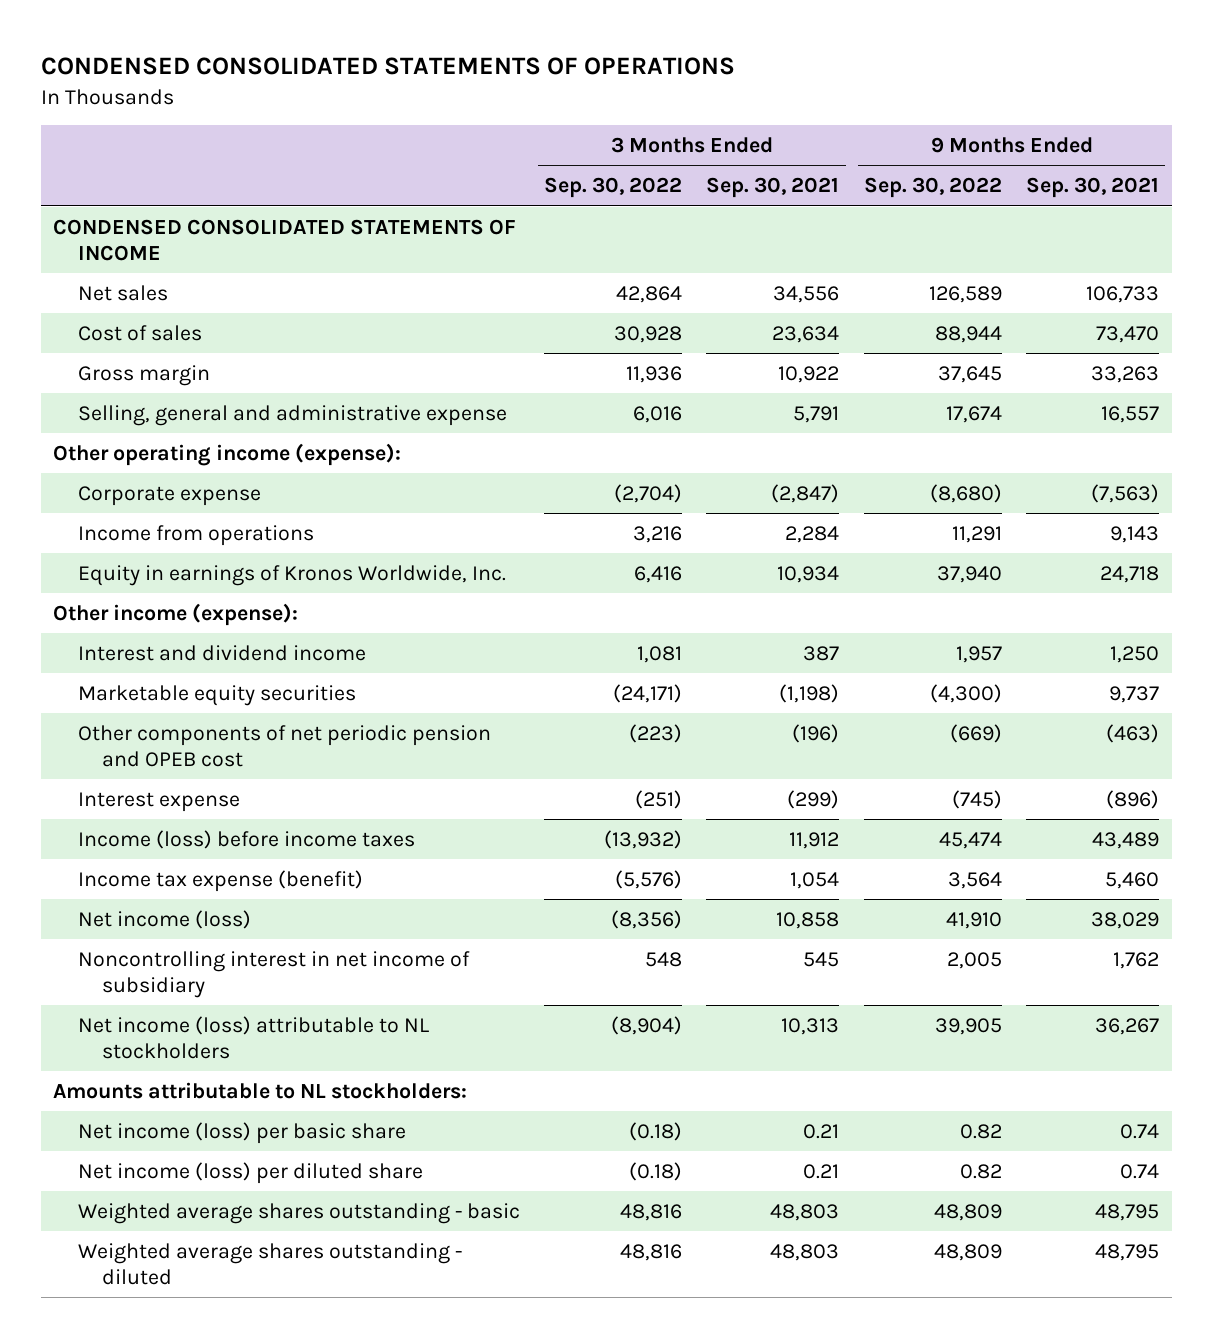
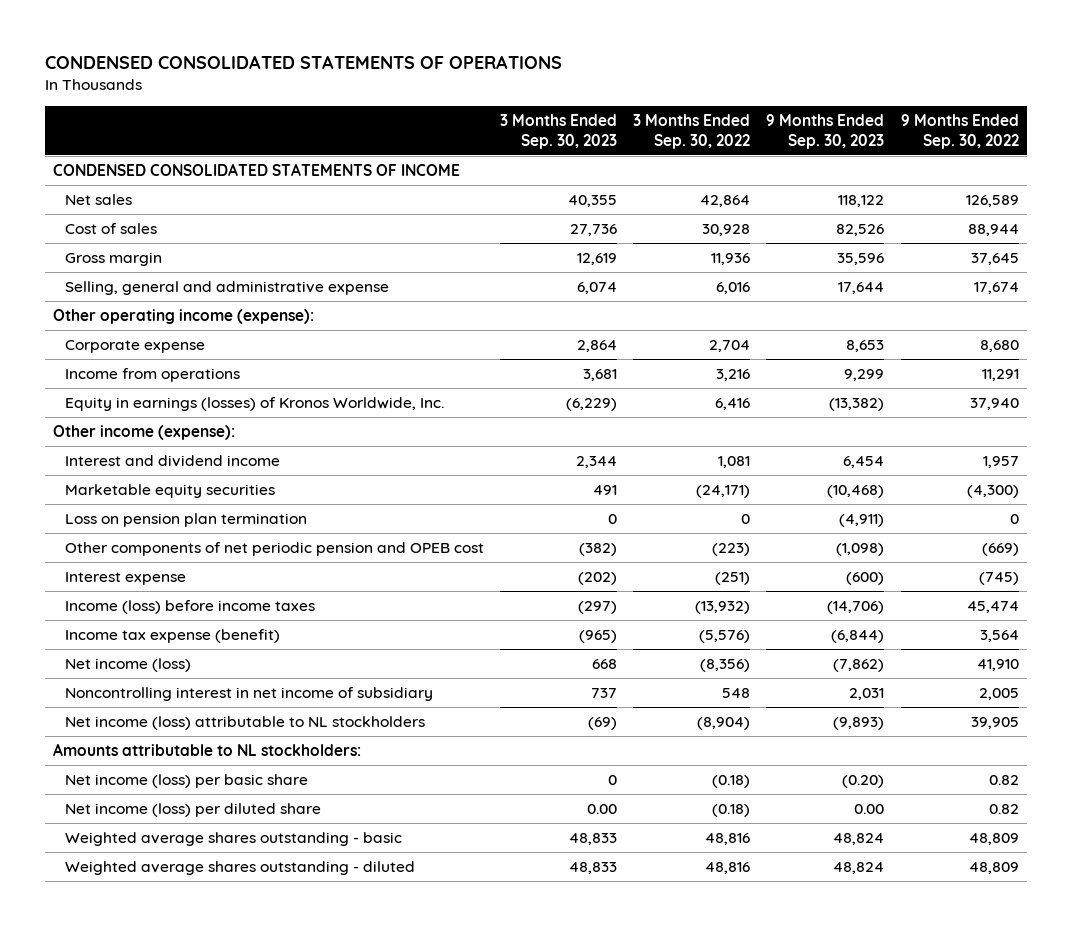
[706,177,840,199] Sep. 30, 2021 -> none
[1026,177,1160,199] Sep. 30, 2021 -> none
none -> [499,114,617,149] 3 Months Ended Sep. 30, 2023
none -> [766,114,885,149] 9 Months Ended Sep. 30, 2023
[614,483,683,503] (2,704) -> [709,340,751,353] 2,704
[929,483,1002,503] (8,680) -> [979,340,1019,353] 8,680
[77,564,506,586] Equity in earnings of Kronos Worldwide, Inc. -> [64,397,444,412] Equity in earnings (losses) of Kronos Worldwide, Inc.
none -> [64,513,307,528] Loss on pension plan termination

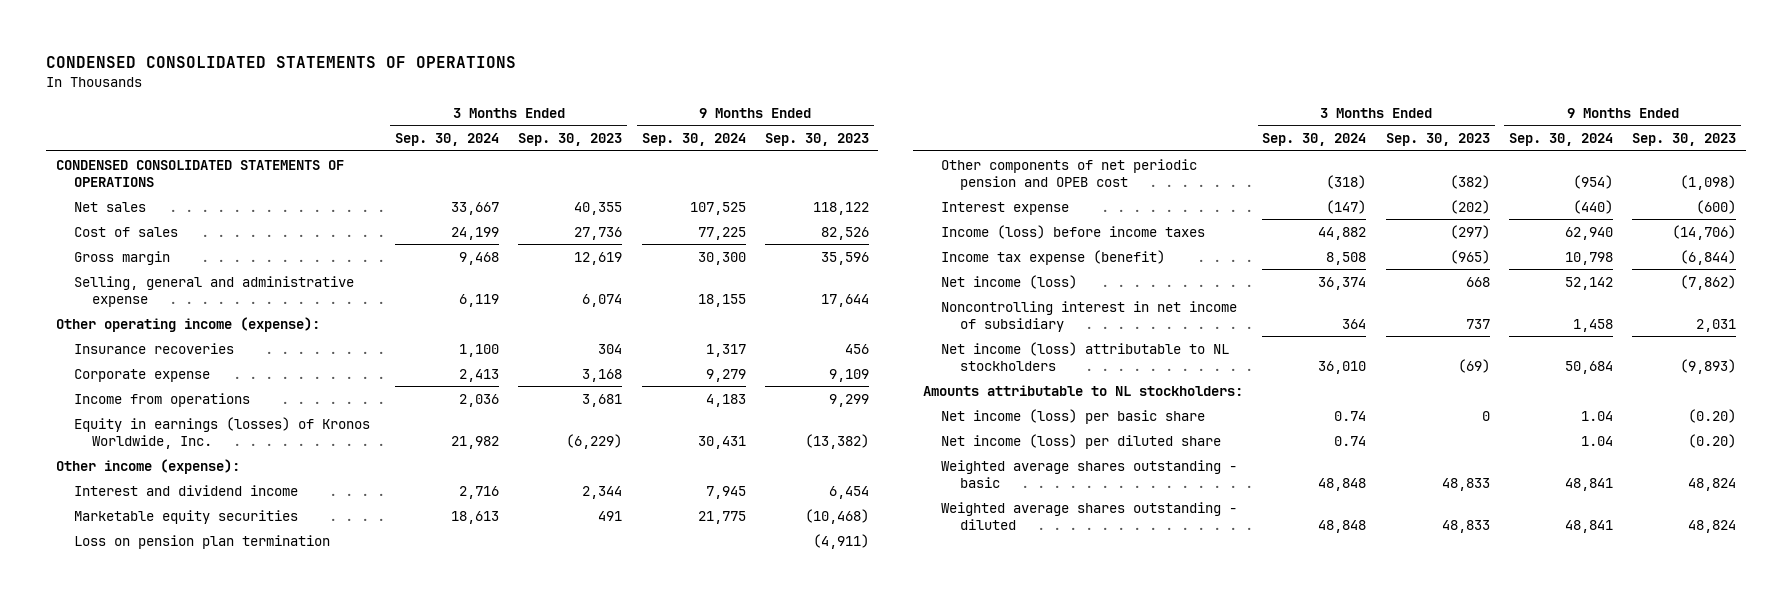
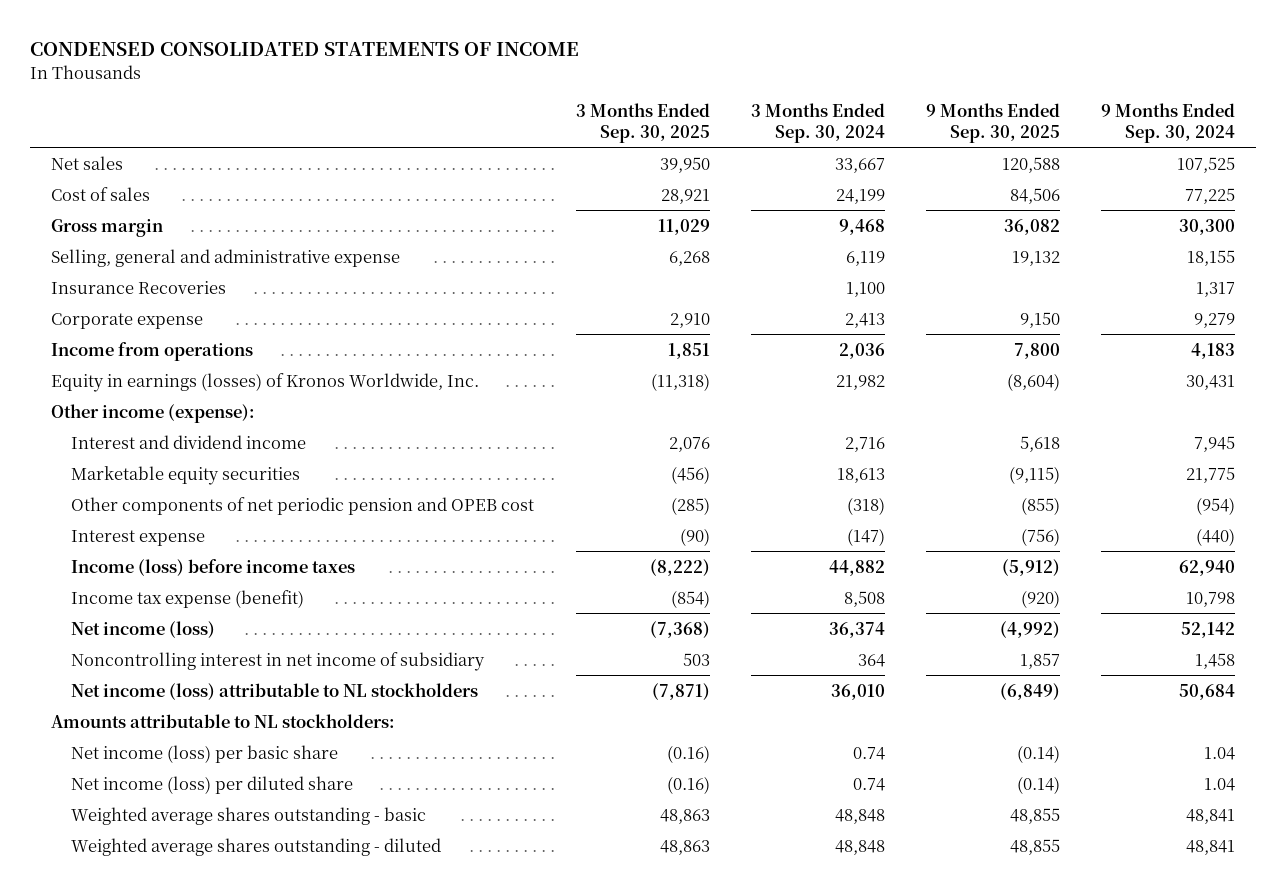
[45,55,516,68] CONDENSED CONSOLIDATED STATEMENTS OF OPERATIONS -> [30,41,580,56] CONDENSED CONSOLIDATED STATEMENTS OF INCOME
[518,133,623,147] Sep. 30, 2023 -> none
[764,133,869,147] Sep. 30, 2023 -> none
none -> [575,102,710,143] 3 Months Ended Sep. 30, 2025
none -> [926,102,1061,143] 9 Months Ended Sep. 30, 2025
[55,159,344,187] CONDENSED CONSOLIDATED STATEMENTS OF OPERATIONS -> none
[55,316,320,332] Other operating income (expense): -> none
[73,342,234,354] Insurance recoveries -> [50,280,226,294] Insurance Recoveries
[73,534,330,549] Loss on pension plan termination -> none

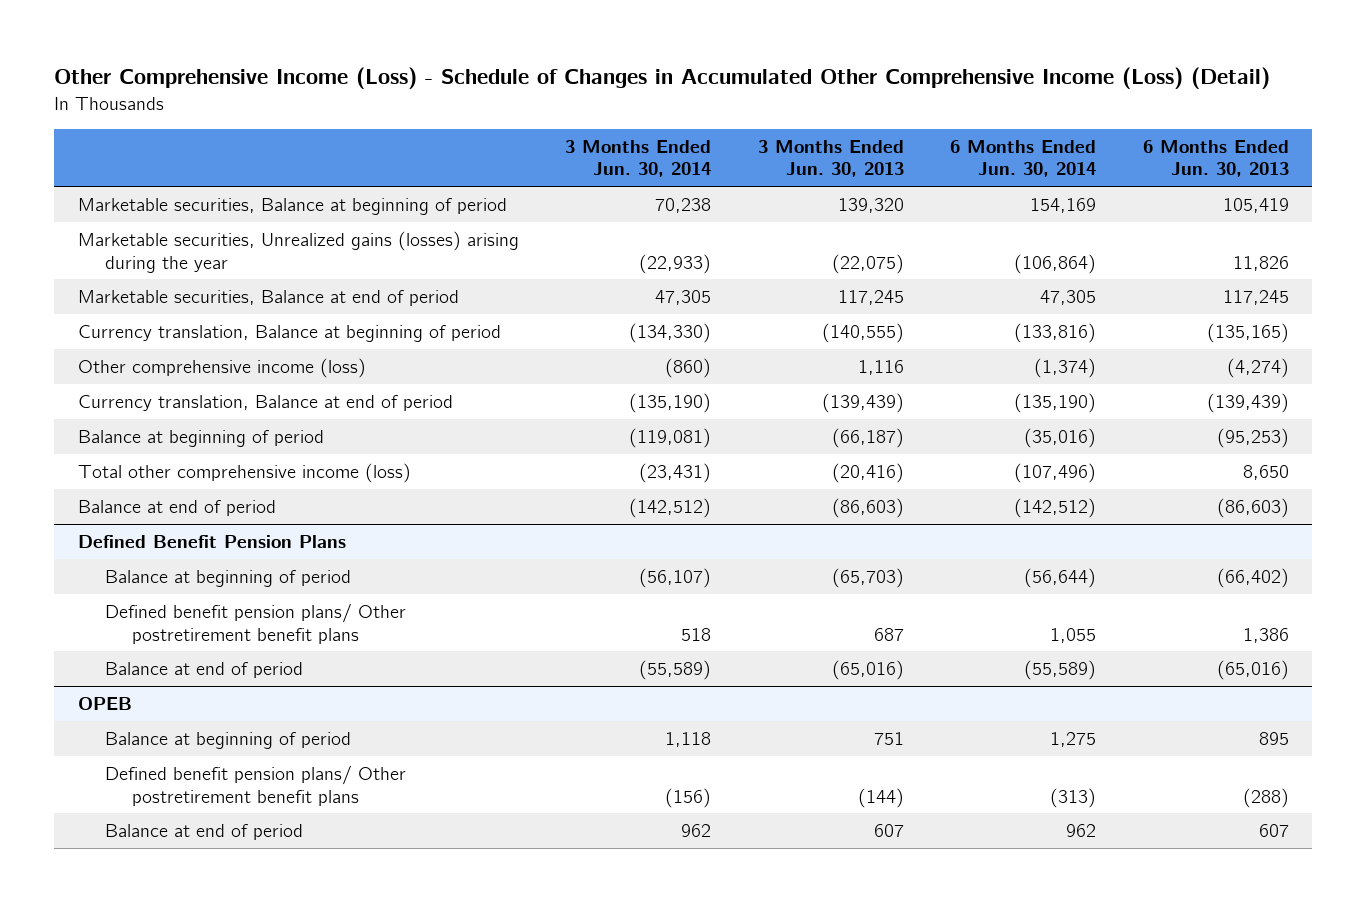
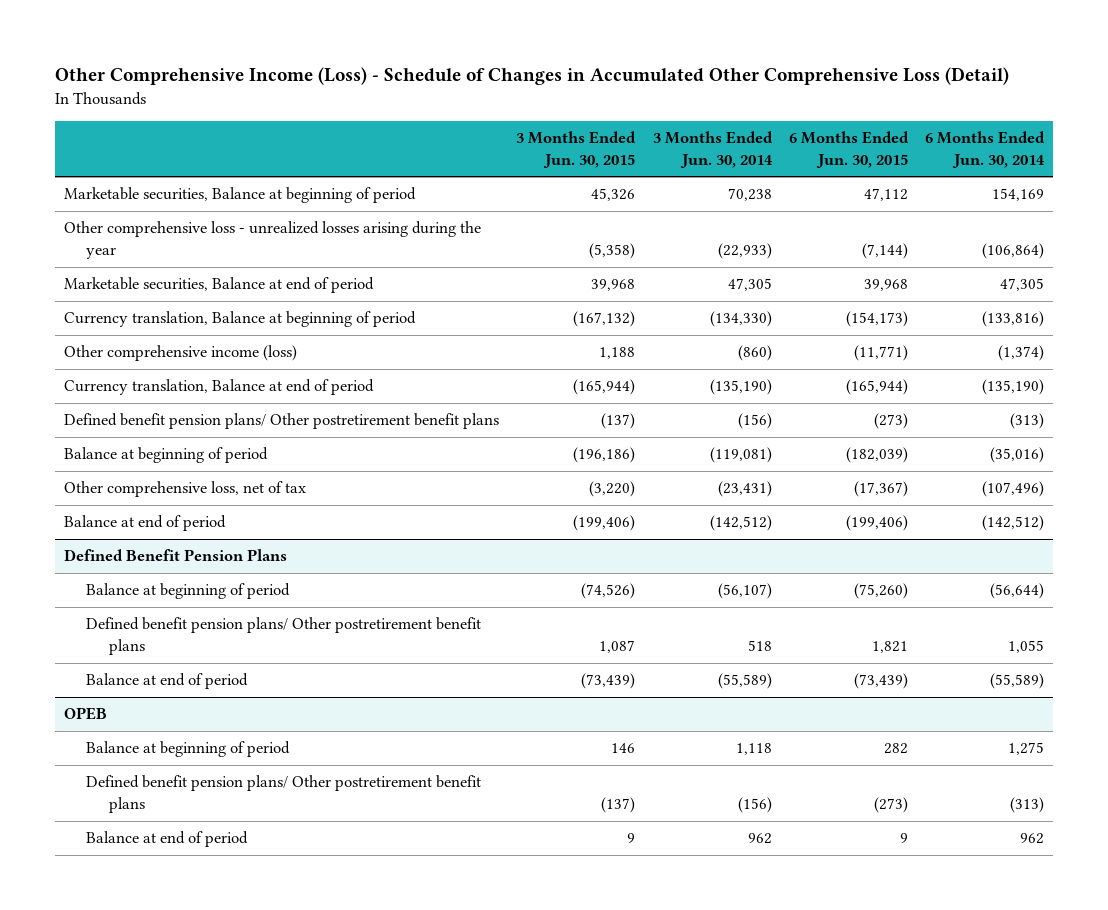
[54,66,1271,89] Other Comprehensive Income (Loss) - Schedule of Changes in Accumulated Other Comprehensive Income (Loss) (Detail) -> [55,67,1010,86] Other Comprehensive Income (Loss) - Schedule of Changes in Accumulated Other Comprehensive Loss (Detail)
[757,139,904,178] 3 Months Ended Jun. 30, 2013 -> none
[1143,139,1290,178] 6 Months Ended Jun. 30, 2013 -> none
none -> [516,131,637,168] 3 Months Ended Jun. 30, 2015
none -> [788,131,909,168] 6 Months Ended Jun. 30, 2015
[77,231,519,273] Marketable securities, Unrealized gains (losses) arising during the year -> [64,221,482,260] Other comprehensive loss - unrealized losses arising during the year
none -> [64,413,500,430] Defined benefit pension plans/ Other postretirement benefit plans
[77,463,411,484] Total other comprehensive income (loss) -> [64,481,307,498] Other comprehensive loss, net of tax

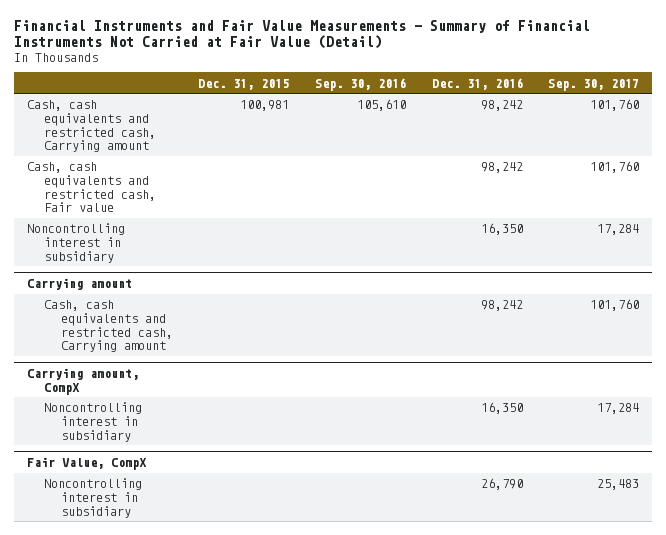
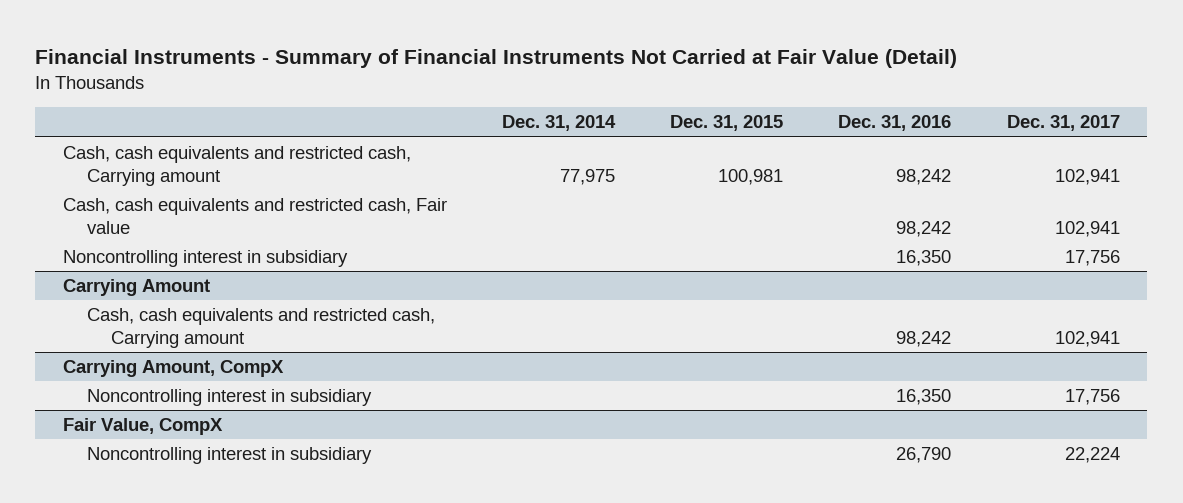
[14,19,591,50] Financial Instruments and Fair Value Measurements - Summary of Financial Instruments Not Carried at Fair Value (Detail) -> [35,49,958,69] Financial Instruments - Summary of Financial Instruments Not Carried at Fair Value (Detail)
[315,77,407,91] Sep. 30, 2016 -> none
[548,78,640,91] Sep. 30, 2017 -> none
none -> [502,115,617,132] Dec. 31, 2014
none -> [1006,115,1120,132] Dec. 31, 2017
[27,278,133,291] Carrying amount -> [63,278,211,296] Carrying Amount
[27,368,140,395] Carrying amount, CompX -> [63,359,285,377] Carrying Amount, CompX

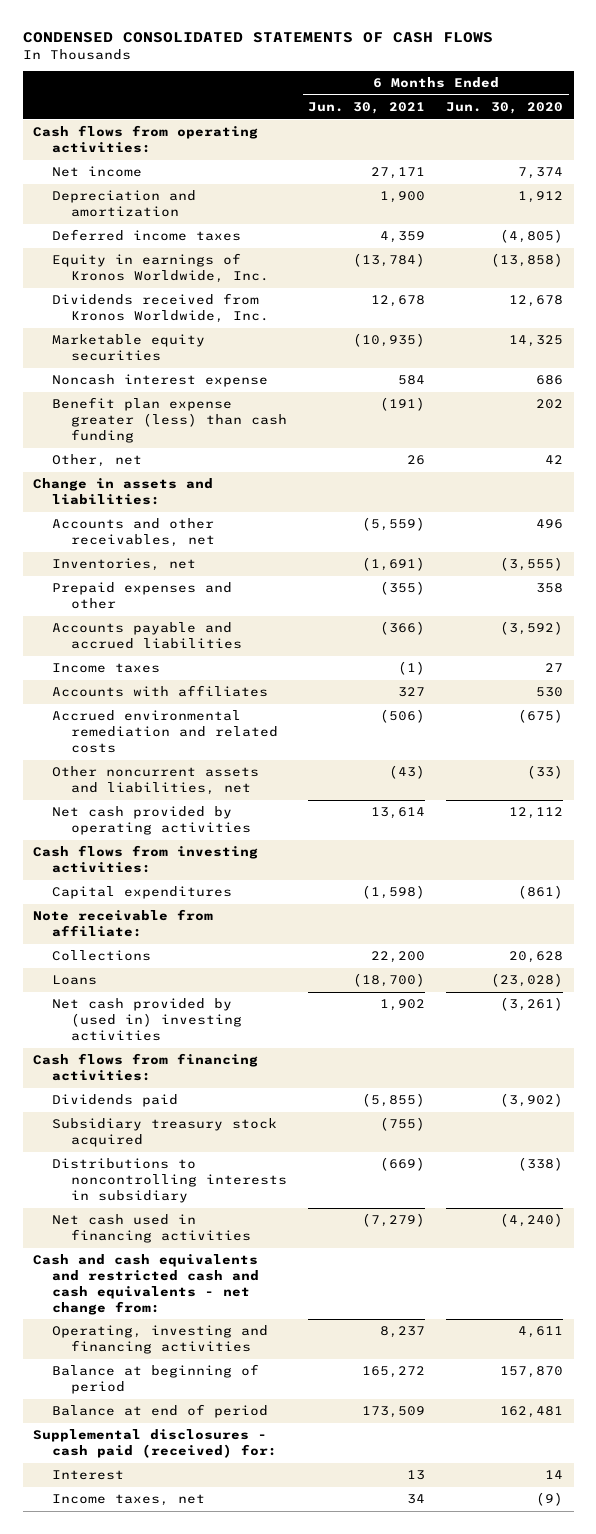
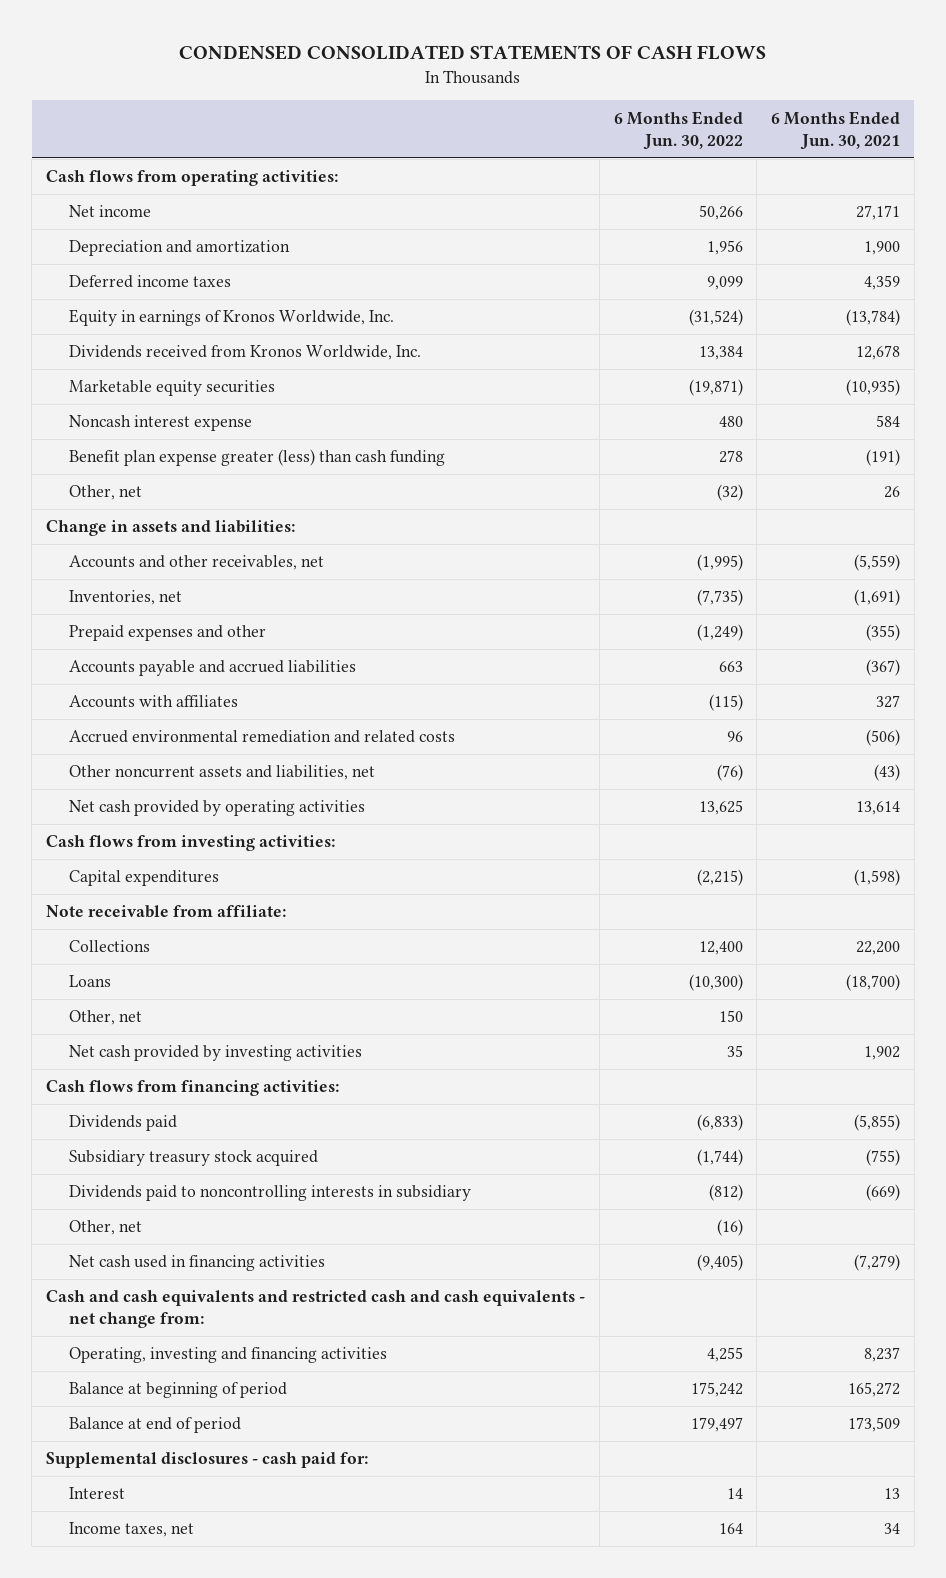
[446,102,564,115] Jun. 30, 2020 -> none
none -> [613,110,743,150] 6 Months Ended Jun. 30, 2022
[51,663,160,674] Income taxes -> none
[379,621,425,636] (366) -> [866,659,901,677] (367)
none -> [68,1010,142,1026] Other, net
[51,998,242,1041] Net cash provided by (used in) investing activities -> [68,1045,362,1062] Net cash provided by investing activities
[51,1158,287,1203] Distributions to noncontrolling interests in subsidiary -> [68,1185,471,1202] Dividends paid to noncontrolling interests in subsidiary
none -> [68,1220,142,1236] Other, net
[33,1429,277,1459] Supplemental disclosures - cash paid (received) for: -> [46,1452,369,1469] Supplemental disclosures - cash paid for:

